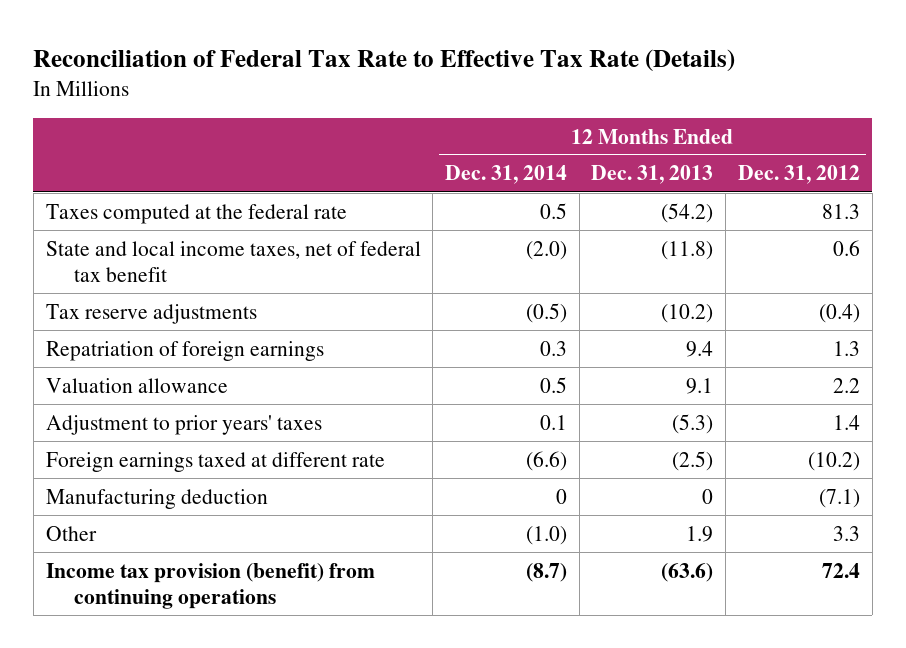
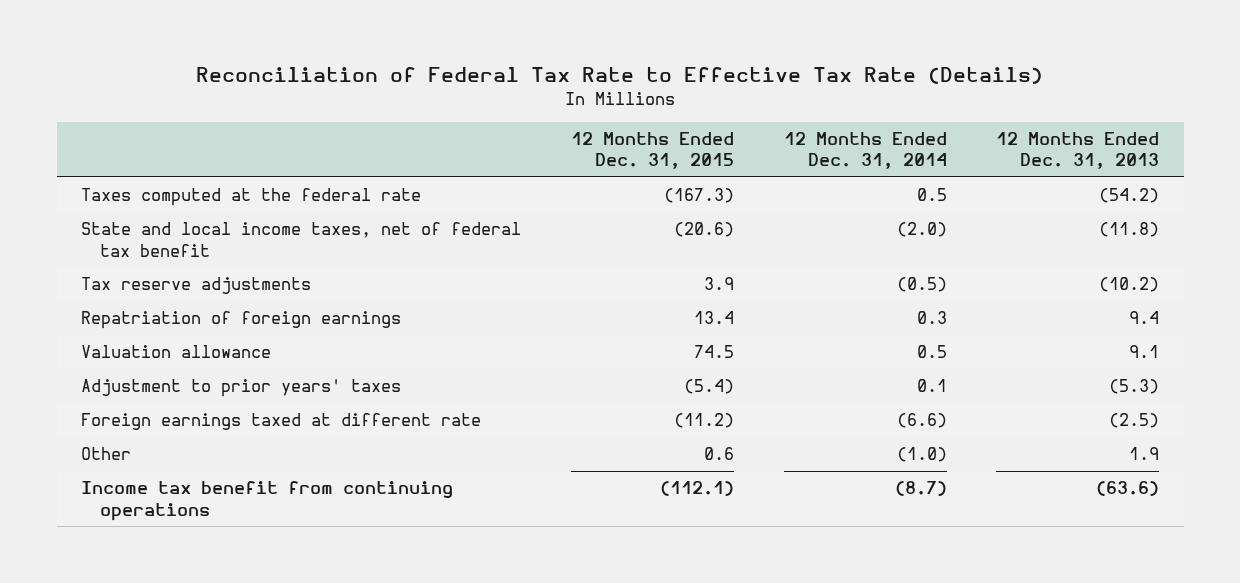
[737,165,860,185] Dec. 31, 2012 -> none
none -> [570,131,734,170] 12 Months Ended Dec. 31, 2015
[45,488,268,509] Manufacturing deduction -> none
[45,562,375,609] Income tax provision (benefit) from continuing operations -> [81,481,454,521] Income tax benefit from continuing operations

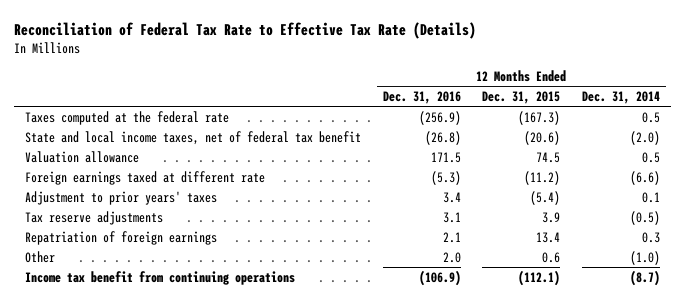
[996,131,1160,170] 12 Months Ended Dec. 31, 2013 -> none
none -> [382,90,461,104] Dec. 31, 2016
[81,379,402,398] Adjustment to prior years' taxes -> [24,190,217,205] Adjustment to prior years' taxes
[81,277,312,295] Tax reserve adjustments -> [24,210,163,225] Tax reserve adjustments
[81,311,402,330] Repatriation of foreign earnings -> [24,230,217,245] Repatriation of foreign earnings

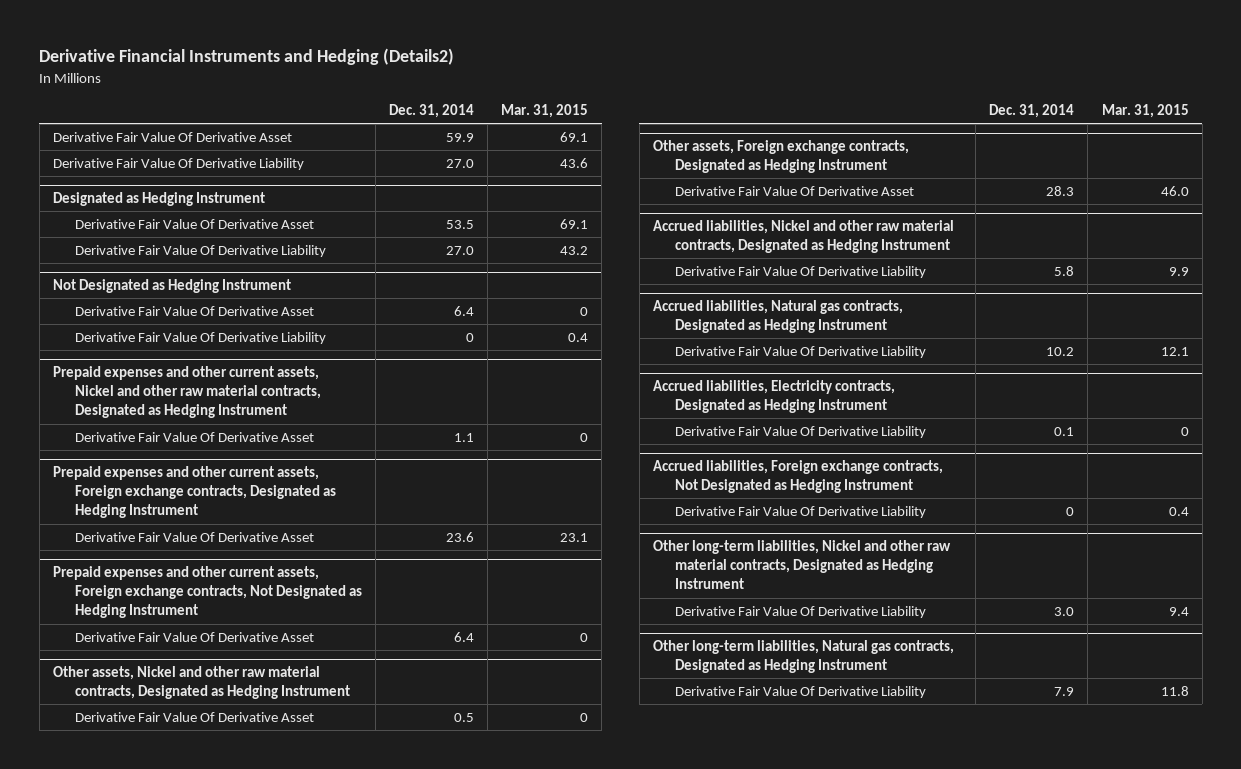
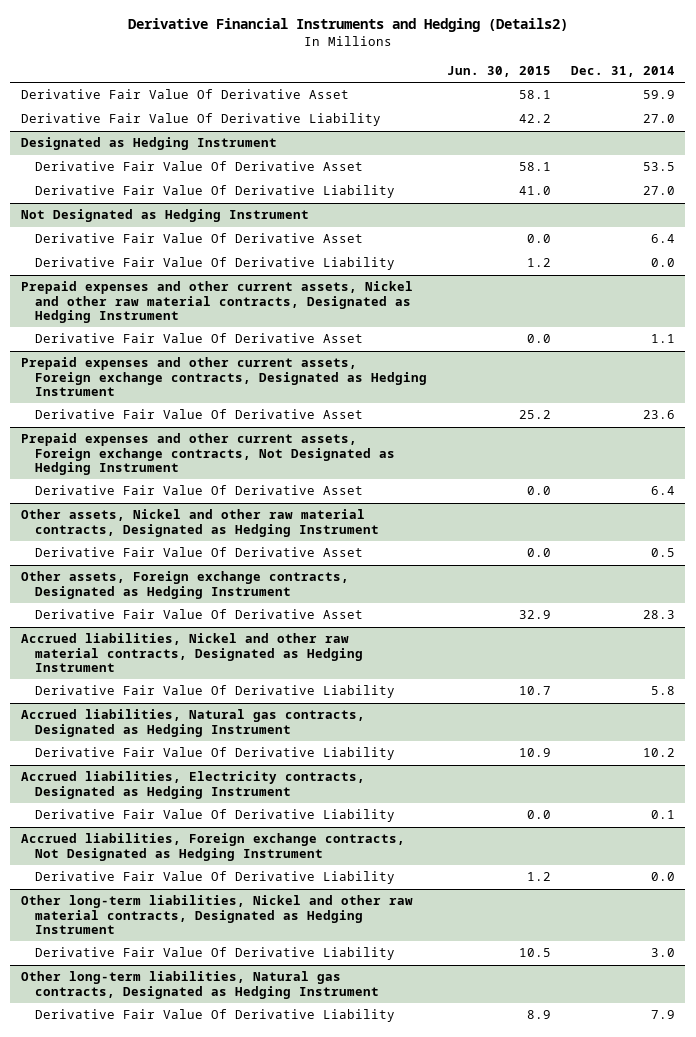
[501,104,589,119] Mar. 31, 2015 -> none
none -> [446,65,551,77] Jun. 30, 2015
[466,332,475,342] 0 -> [651,258,676,268] 0.0
[1066,506,1075,516] 0 -> [651,872,676,882] 0.0

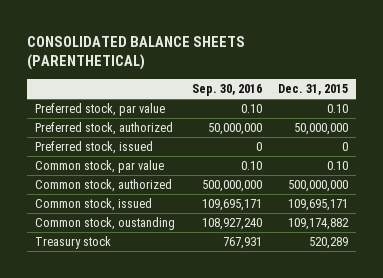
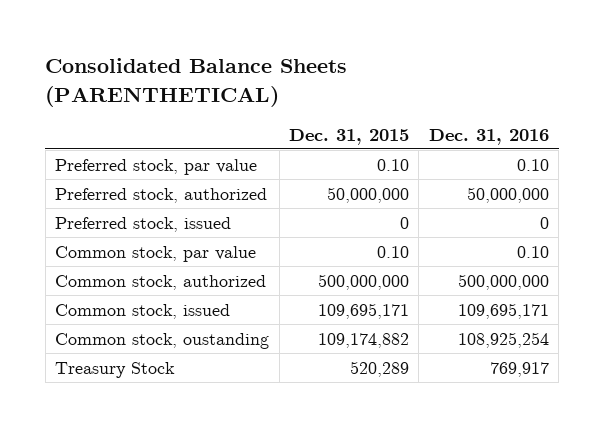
[27,35,246,71] CONSOLIDATED BALANCE SHEETS (PARENTHETICAL) -> [45,58,348,107] Consolidated Balance Sheets (PARENTHETICAL)
[191,83,262,96] Sep. 30, 2016 -> none
none -> [428,128,549,145] Dec. 31, 2016
[35,236,112,250] Treasury stock -> [55,361,176,378] Treasury Stock

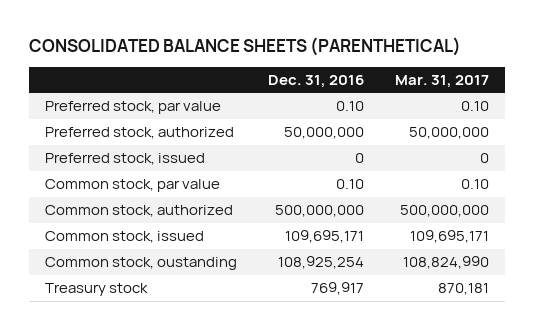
[45,58,348,107] Consolidated Balance Sheets (PARENTHETICAL) -> [28,36,461,56] CONSOLIDATED BALANCE SHEETS (PARENTHETICAL)
[288,128,409,145] Dec. 31, 2015 -> none
none -> [395,74,490,88] Mar. 31, 2017
[55,361,176,378] Treasury Stock -> [44,283,148,297] Treasury stock

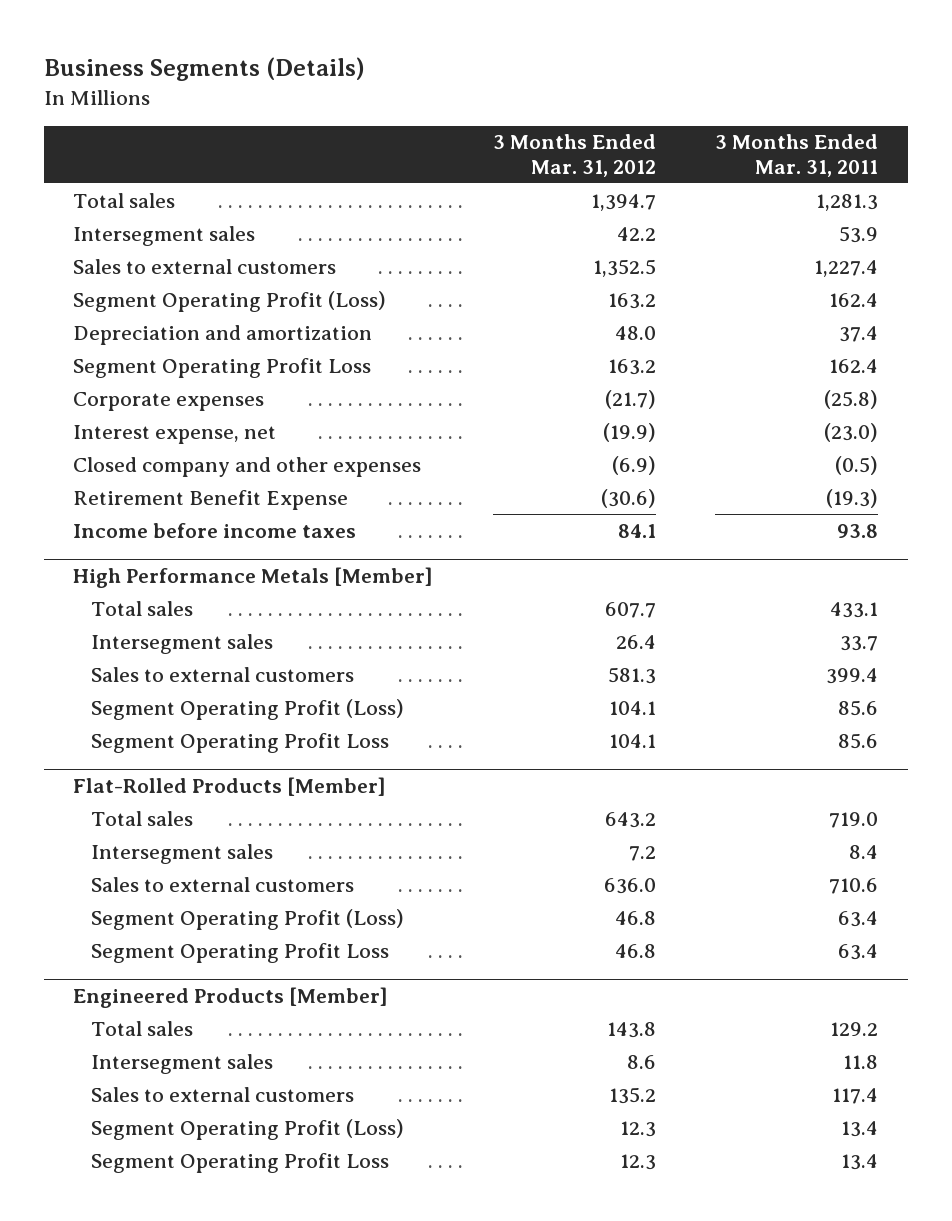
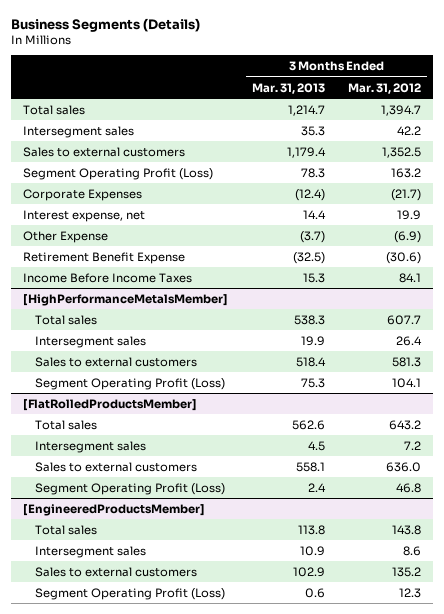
[715,134,879,177] 3 Months Ended Mar. 31, 2011 -> none
none -> [251,82,325,94] Mar. 31, 2013
[73,324,373,345] Depreciation and amortization -> none
[73,357,372,378] Segment Operating Profit Loss -> none
[73,391,265,411] Corporate expenses -> [22,188,142,201] Corporate Expenses
[602,422,656,442] (19.9) -> [397,209,422,220] 19.9
[73,456,422,477] Closed company and other expenses -> [22,230,108,243] Other Expense
[73,566,434,588] High Performance Metals [Member] -> none
[73,522,357,538] Income before income taxes -> [22,272,192,283] Income Before Income Taxes
none -> [22,293,228,306] [HighPerformanceMetalsMember]
[90,732,389,753] Segment Operating Profit Loss -> none
[73,776,387,796] Flat-Rolled Products [Member] -> none
none -> [22,398,197,411] [FlatRolledProductsMember]
[90,942,389,963] Segment Operating Profit Loss -> none
[73,986,389,1008] Engineered Products [Member] -> none
none -> [22,503,205,516] [EngineeredProductsMember]
[90,1152,389,1173] Segment Operating Profit Loss -> none

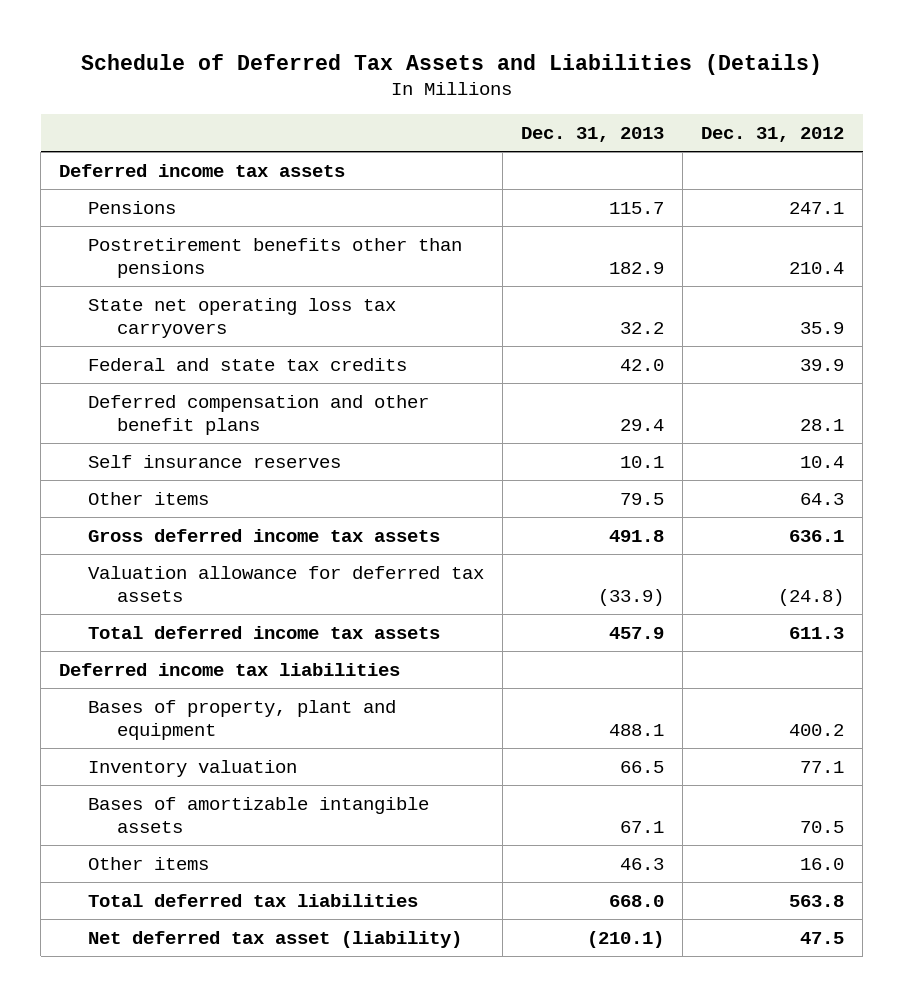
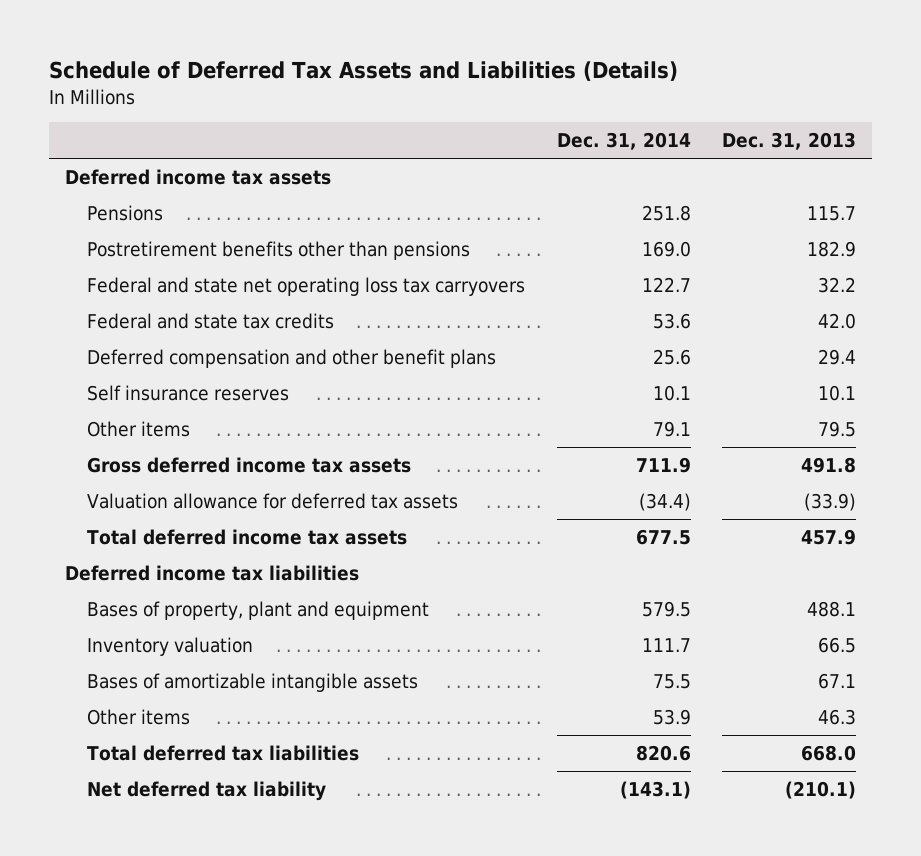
[701,126,845,142] Dec. 31, 2012 -> none
none -> [556,132,691,151] Dec. 31, 2014
[88,297,397,339] State net operating loss tax carryovers -> [87,276,526,296] Federal and state net operating loss tax carryovers
[88,930,463,948] Net deferred tax asset (liability) -> [87,780,327,801] Net deferred tax liability

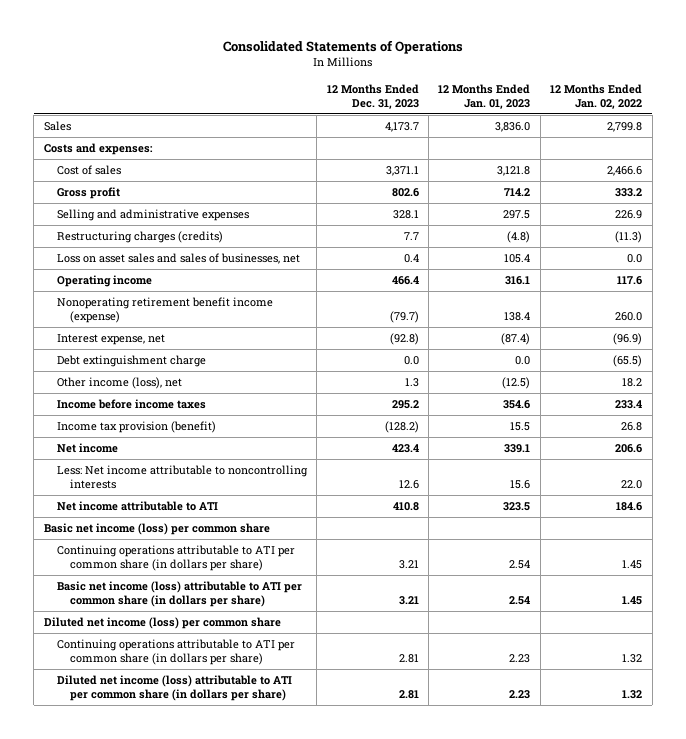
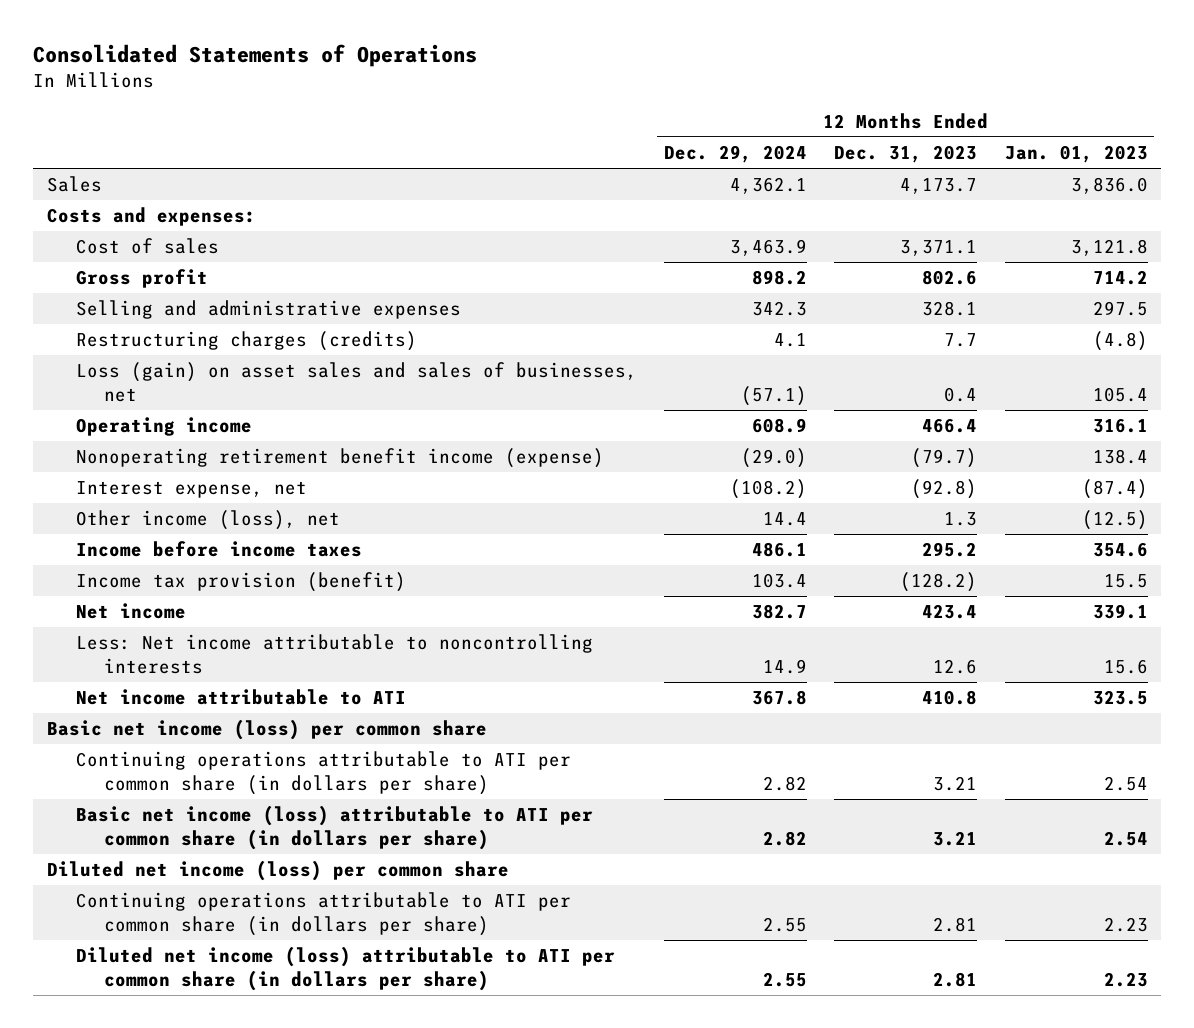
[550,83,643,109] 12 Months Ended Jan. 02, 2022 -> none
none -> [663,145,807,164] Dec. 29, 2024
[56,253,300,265] Loss on asset sales and sales of businesses, net -> [75,362,637,402] Loss (gain) on asset sales and sales of businesses, net
[56,355,206,368] Debt extinguishment charge -> none

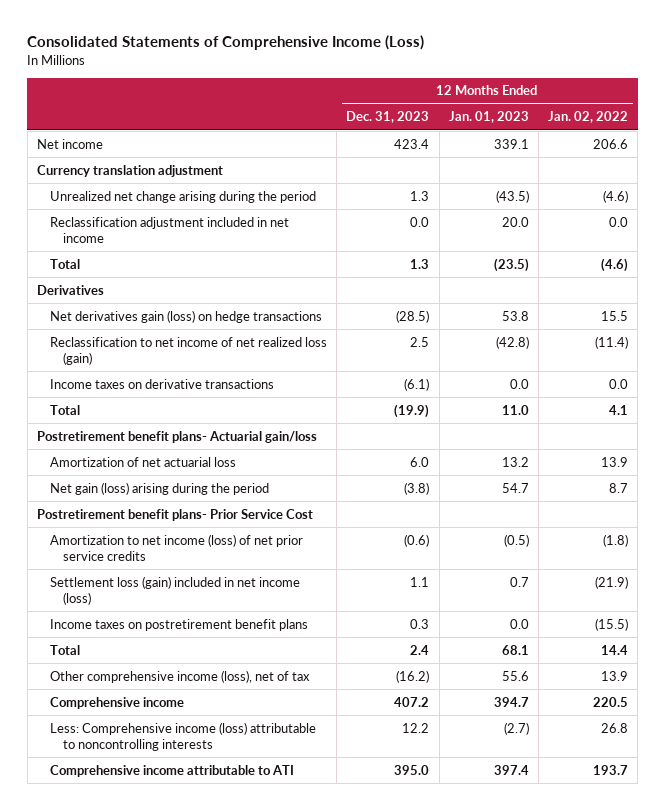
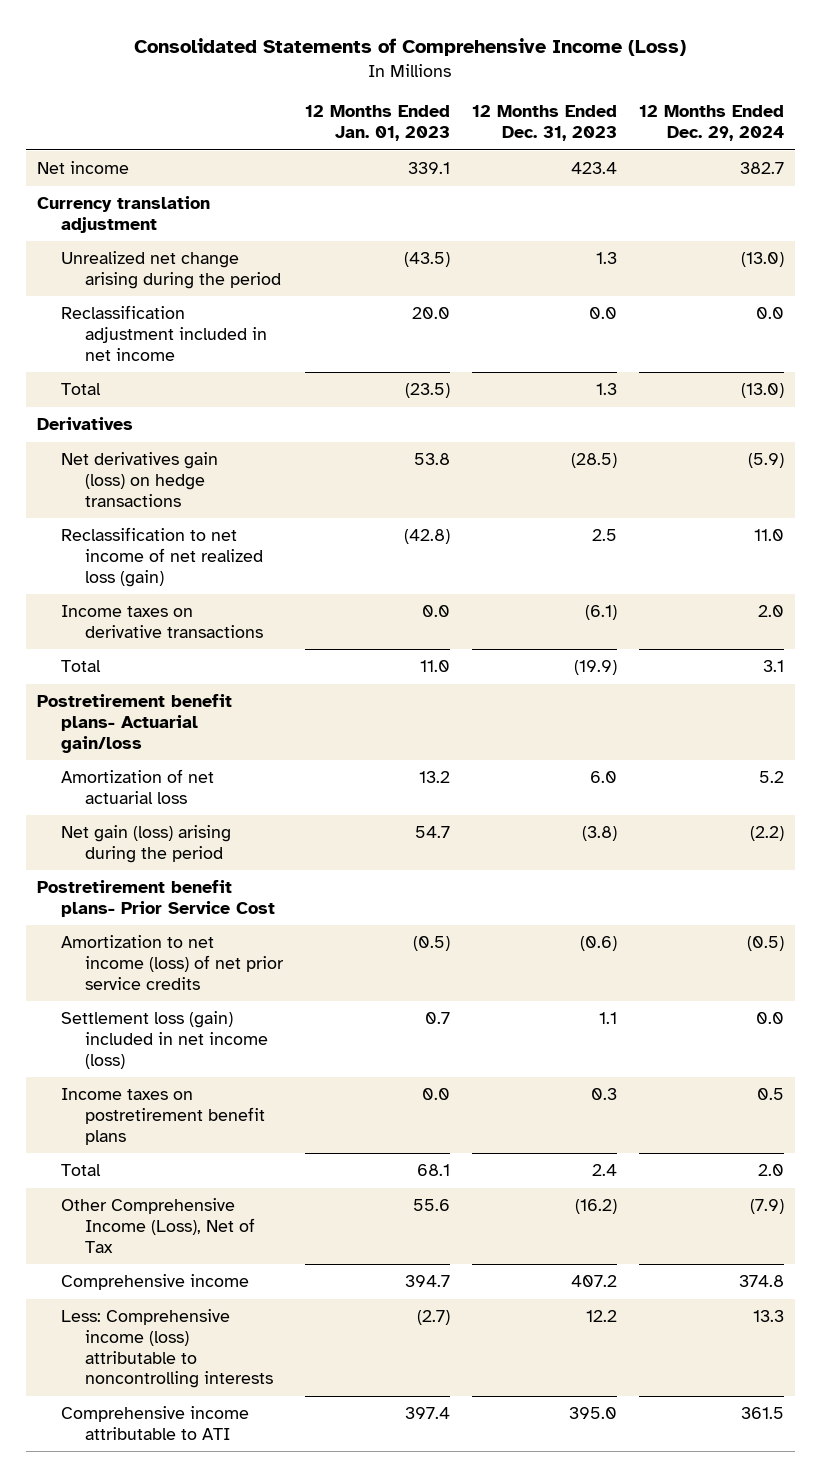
[548,111,629,124] Jan. 02, 2022 -> none
none -> [638,105,784,142] 12 Months Ended Dec. 29, 2024
[49,669,310,683] Other comprehensive income (loss), net of tax -> [60,1198,255,1253] Other Comprehensive Income (Loss), Net of Tax

